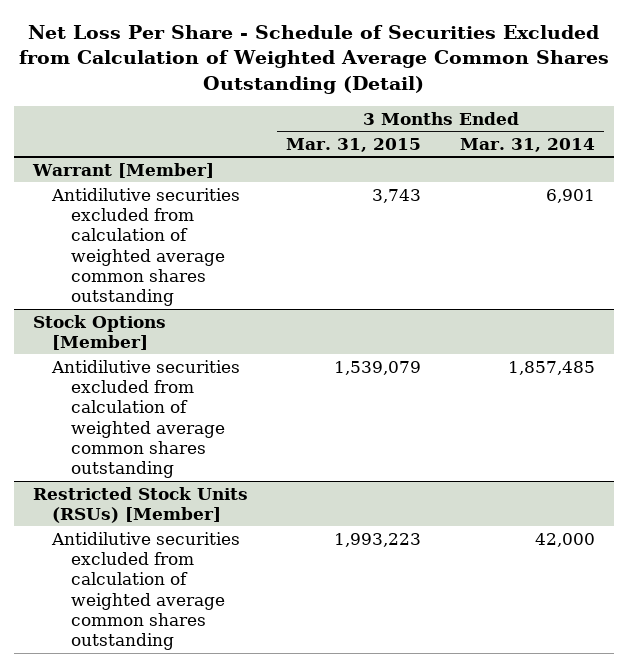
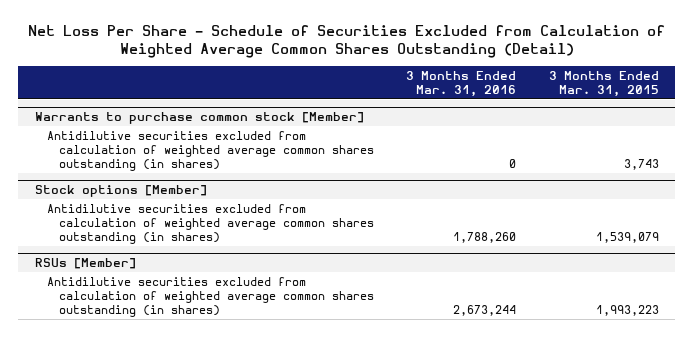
[459,137,595,152] Mar. 31, 2014 -> none
none -> [406,70,517,97] 3 Months Ended Mar. 31, 2016
[31,162,214,178] Warrant [Member] -> [34,111,364,124] Warrants to purchase common stock [Member]
[51,187,241,307] Antidilutive securities excluded from calculation of weighted average common shares outstanding -> [46,130,374,172] Antidilutive securities excluded from calculation of weighted average common shares outstanding (in shares)
[32,314,166,350] Stock Options [Member] -> [34,184,207,197] Stock options [Member]
[51,359,241,479] Antidilutive securities excluded from calculation of weighted average common shares outstanding -> [46,203,374,245] Antidilutive securities excluded from calculation of weighted average common shares outstanding (in shares)
[32,486,248,523] Restricted Stock Units (RSUs) [Member] -> [34,257,136,269] RSUs [Member]
[51,531,241,651] Antidilutive securities excluded from calculation of weighted average common shares outstanding -> [46,276,374,318] Antidilutive securities excluded from calculation of weighted average common shares outstanding (in shares)

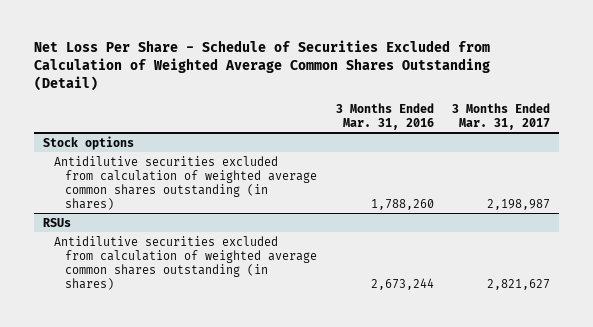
[548,70,659,97] 3 Months Ended Mar. 31, 2015 -> none
none -> [451,102,550,130] 3 Months Ended Mar. 31, 2017
[34,111,364,124] Warrants to purchase common stock [Member] -> none
[46,130,374,172] Antidilutive securities excluded from calculation of weighted average common shares outstanding (in shares) -> none
[34,184,207,197] Stock options [Member] -> [43,135,135,150] Stock options
[34,257,136,269] RSUs [Member] -> [43,217,72,227] RSUs

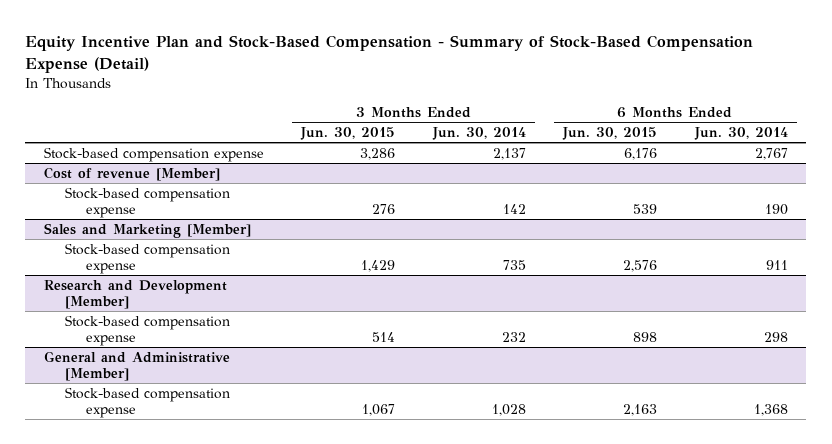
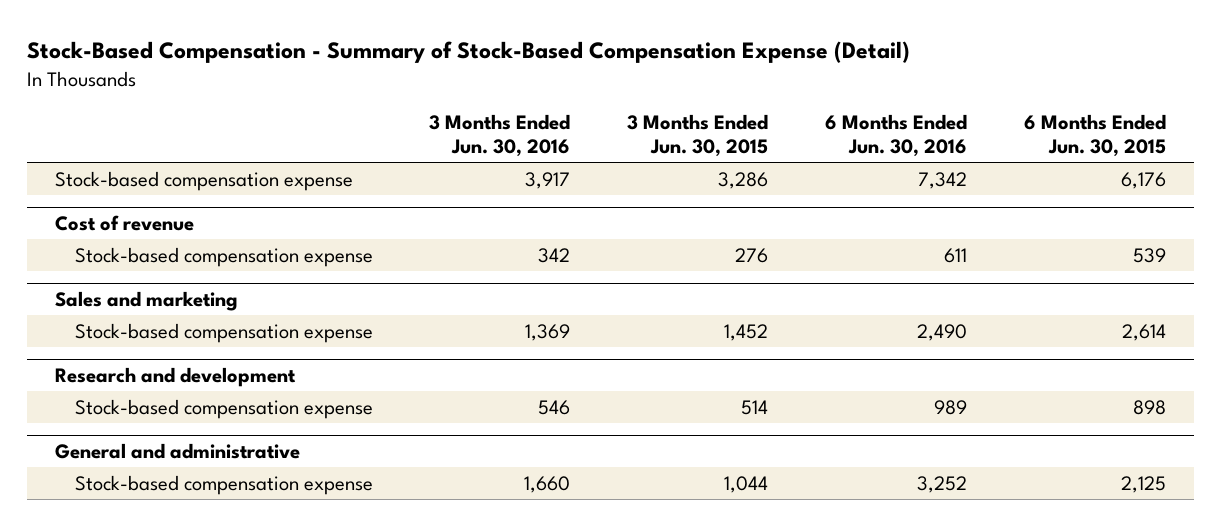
[25,35,754,73] Equity Incentive Plan and Stock-Based Compensation - Summary of Stock-Based Compensation Expense (Detail) -> [26,41,910,64] Stock-Based Compensation - Summary of Stock-Based Compensation Expense (Detail)
[431,127,526,141] Jun. 30, 2014 -> none
[693,127,788,141] Jun. 30, 2014 -> none
none -> [429,113,571,158] 3 Months Ended Jun. 30, 2016
none -> [824,113,967,158] 6 Months Ended Jun. 30, 2016
[44,166,221,181] Cost of revenue [Member] -> [54,214,194,231] Cost of revenue
[44,222,252,238] Sales and Marketing [Member] -> [54,290,238,311] Sales and marketing
[361,260,396,273] 1,429 -> [724,323,769,341] 1,452
[623,260,658,273] 2,576 -> [1121,323,1166,341] 2,614
[44,279,228,310] Research and Development [Member] -> [54,366,296,387] Research and development
[44,350,231,382] General and Administrative [Member] -> [54,442,300,459] General and administrative
[362,404,396,417] 1,067 -> [724,475,769,493] 1,044
[623,404,658,417] 2,163 -> [1120,475,1166,493] 2,125

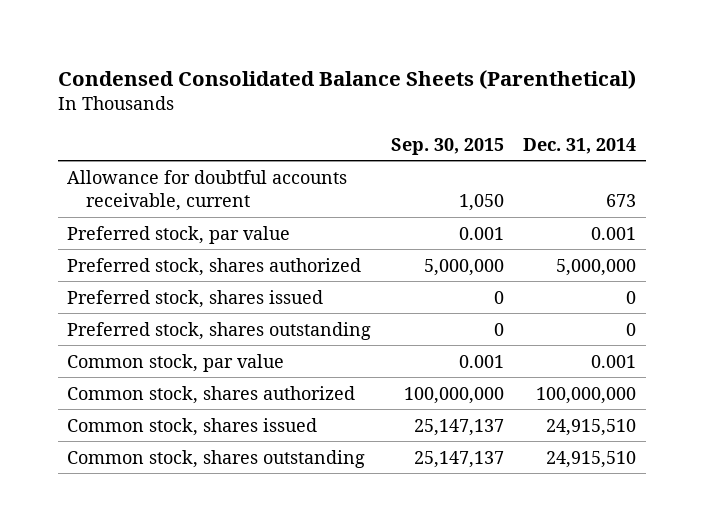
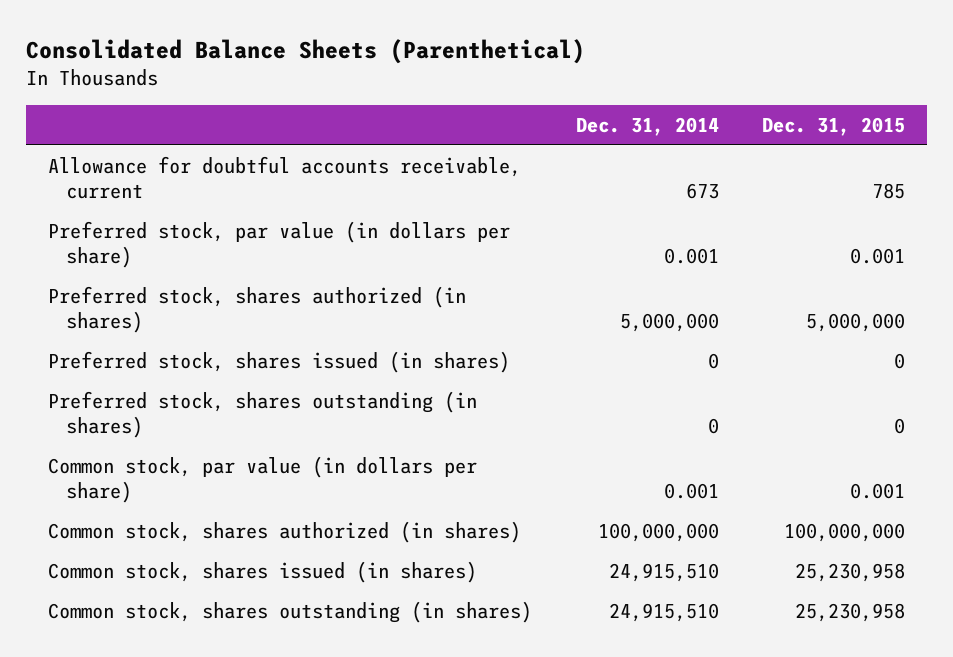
[57,69,636,89] Condensed Consolidated Balance Sheets (Parenthetical) -> [26,38,586,64] Consolidated Balance Sheets (Parenthetical)
[390,137,504,155] Sep. 30, 2015 -> none
none -> [762,116,906,136] Dec. 31, 2015
[67,225,291,244] Preferred stock, par value -> [48,221,511,268] Preferred stock, par value (in dollars per share)
[67,257,362,276] Preferred stock, shares authorized -> [48,286,467,333] Preferred stock, shares authorized (in shares)
[67,289,324,308] Preferred stock, shares issued -> [48,351,511,374] Preferred stock, shares issued (in shares)
[67,321,372,340] Preferred stock, shares outstanding -> [48,391,478,438] Preferred stock, shares outstanding (in shares)
[67,353,285,372] Common stock, par value -> [48,456,478,503] Common stock, par value (in dollars per share)
[67,385,356,404] Common stock, shares authorized -> [48,521,522,544] Common stock, shares authorized (in shares)
[67,417,318,436] Common stock, shares issued -> [48,561,478,584] Common stock, shares issued (in shares)
[67,449,366,468] Common stock, shares outstanding -> [48,601,533,624] Common stock, shares outstanding (in shares)

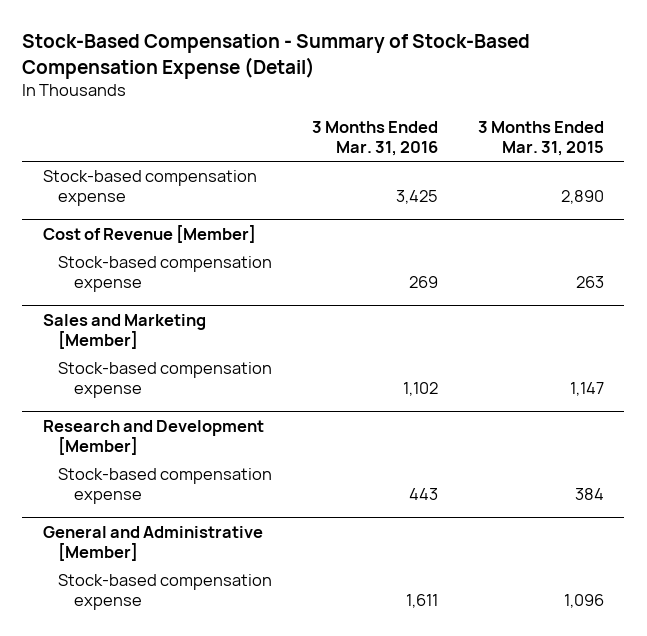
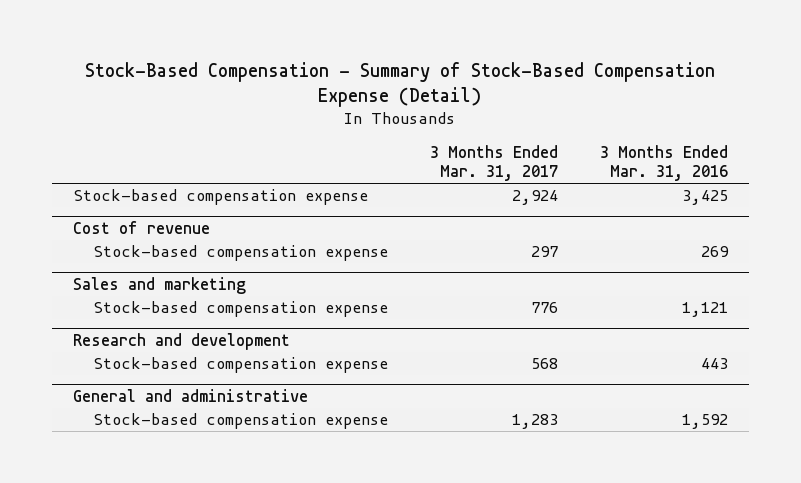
[478,121,605,157] 3 Months Ended Mar. 31, 2015 -> none
none -> [430,144,559,182] 3 Months Ended Mar. 31, 2017
[42,225,256,244] Cost of Revenue [Member] -> [72,221,210,235] Cost of revenue
[42,314,206,350] Sales and Marketing [Member] -> [72,277,246,295] Sales and marketing
[403,382,439,397] 1,102 -> [682,302,729,318] 1,121
[42,420,264,456] Research and Development [Member] -> [72,333,290,351] Research and development
[42,526,263,562] General and Administrative [Member] -> [72,389,308,403] General and administrative
[406,594,439,609] 1,611 -> [682,414,729,430] 1,592

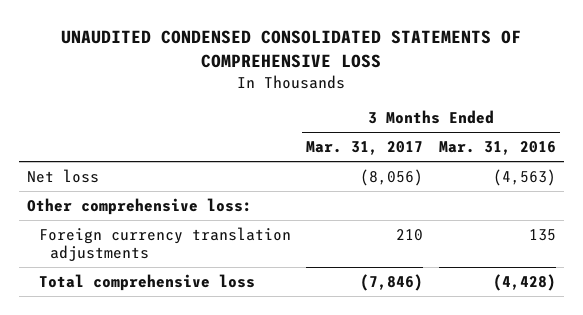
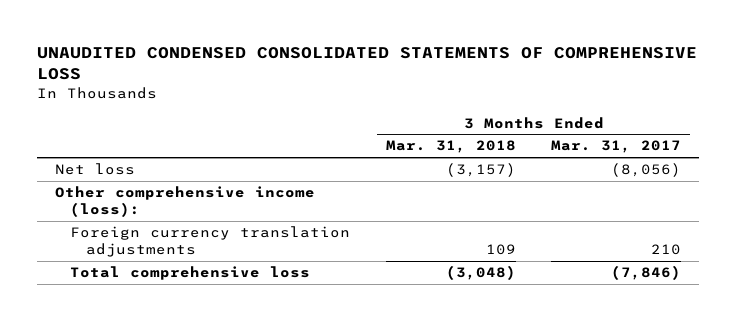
[438,140,556,155] Mar. 31, 2016 -> none
none -> [385,140,516,154] Mar. 31, 2018
[27,197,253,215] Other comprehensive loss: -> [54,186,315,218] Other comprehensive income (loss):

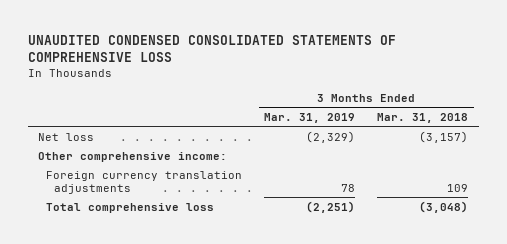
[551,140,682,154] Mar. 31, 2017 -> none
none -> [264,112,356,123] Mar. 31, 2019
[54,186,315,218] Other comprehensive income (loss): -> [38,151,228,162] Other comprehensive income:

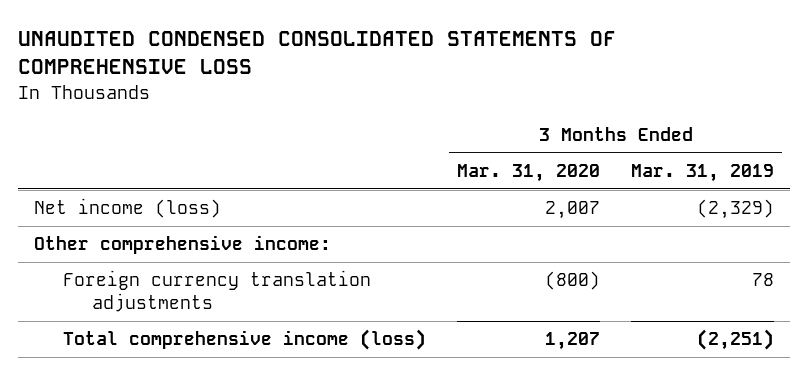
[377,112,469,123] Mar. 31, 2018 -> none
none -> [457,163,601,182] Mar. 31, 2020
[38,132,95,141] Net loss -> [33,198,221,219] Net income (loss)
[46,202,215,213] Total comprehensive loss -> [62,329,426,351] Total comprehensive income (loss)

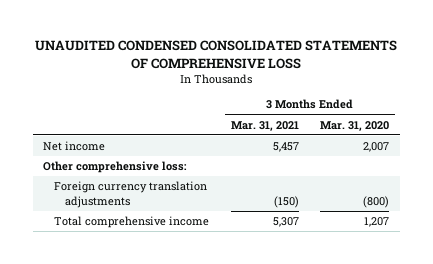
[631,163,775,182] Mar. 31, 2019 -> none
none -> [230,120,299,131] Mar. 31, 2021
[33,198,221,219] Net income (loss) -> [43,141,106,152] Net income
[33,235,331,255] Other comprehensive income: -> [43,161,188,174] Other comprehensive loss:
[62,329,426,351] Total comprehensive income (loss) -> [54,216,210,229] Total comprehensive income

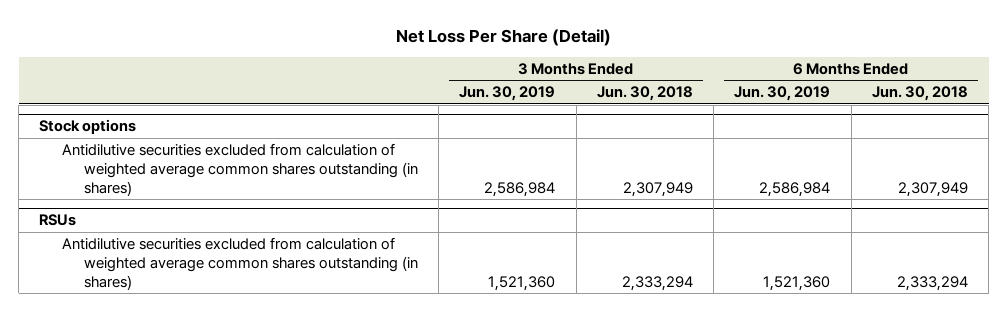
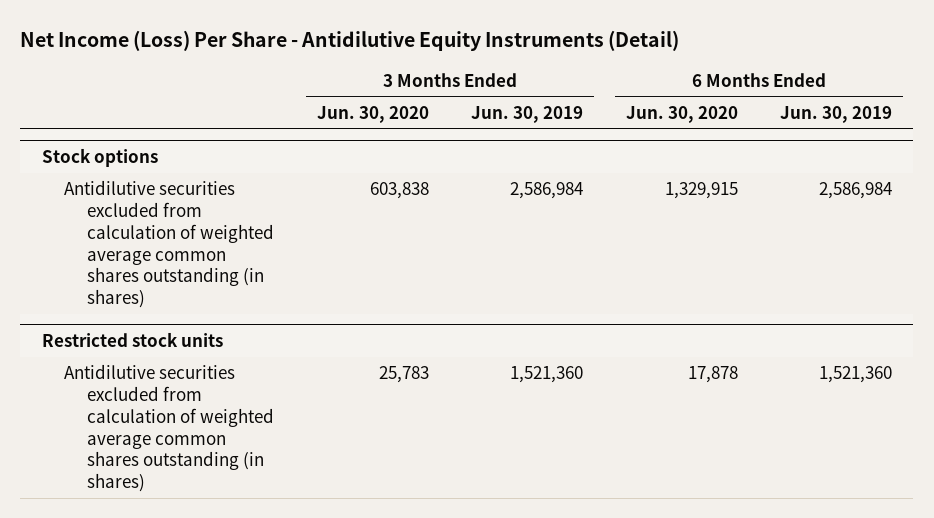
[395,28,611,46] Net Loss Per Share (Detail) -> [20,29,680,51] Net Income (Loss) Per Share - Antidilutive Equity Instruments (Detail)
[596,86,693,102] Jun. 30, 2018 -> none
[871,86,968,102] Jun. 30, 2018 -> none
none -> [316,106,429,124] Jun. 30, 2020
none -> [625,106,738,124] Jun. 30, 2020
[39,214,77,227] RSUs -> [41,332,223,348] Restricted stock units

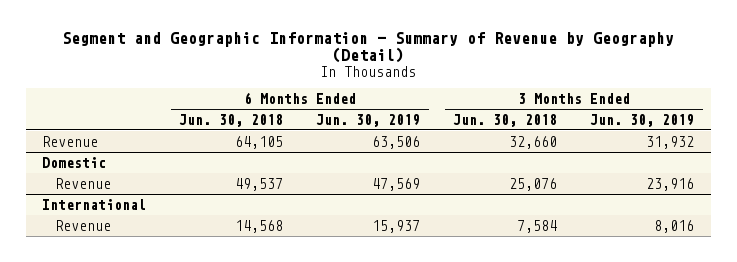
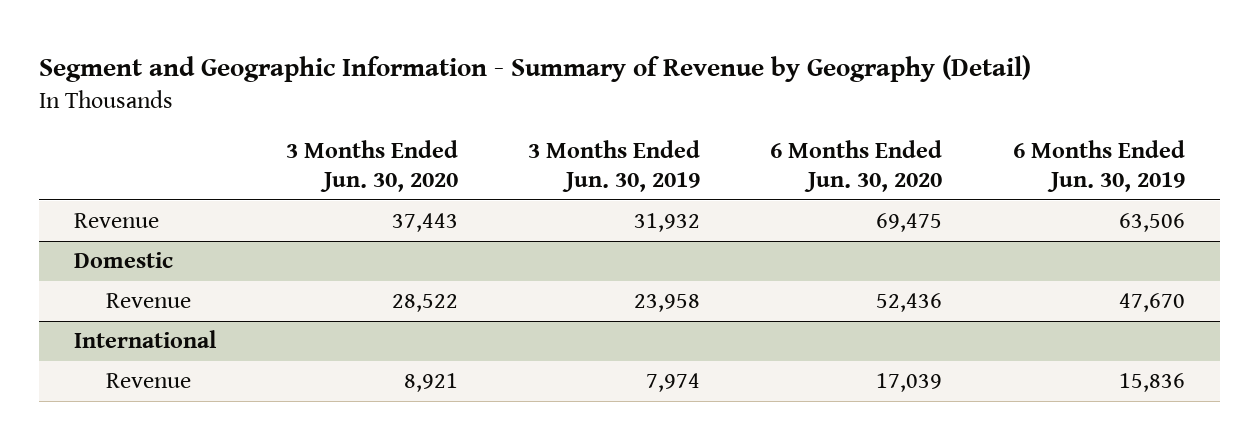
[179,113,284,127] Jun. 30, 2018 -> none
[453,113,558,127] Jun. 30, 2018 -> none
none -> [286,140,459,193] 3 Months Ended Jun. 30, 2020
none -> [770,140,943,193] 6 Months Ended Jun. 30, 2020
[372,177,421,191] 47,569 -> [1118,293,1185,313] 47,670
[646,177,695,191] 23,916 -> [634,294,701,313] 23,958
[372,219,421,233] 15,937 -> [1118,373,1185,393] 15,836
[654,219,695,233] 8,016 -> [646,373,701,393] 7,974

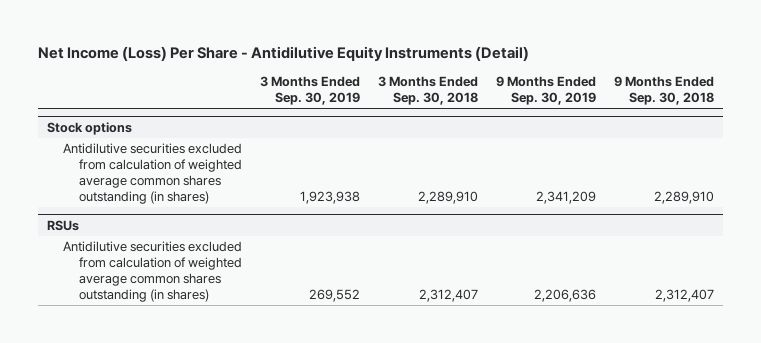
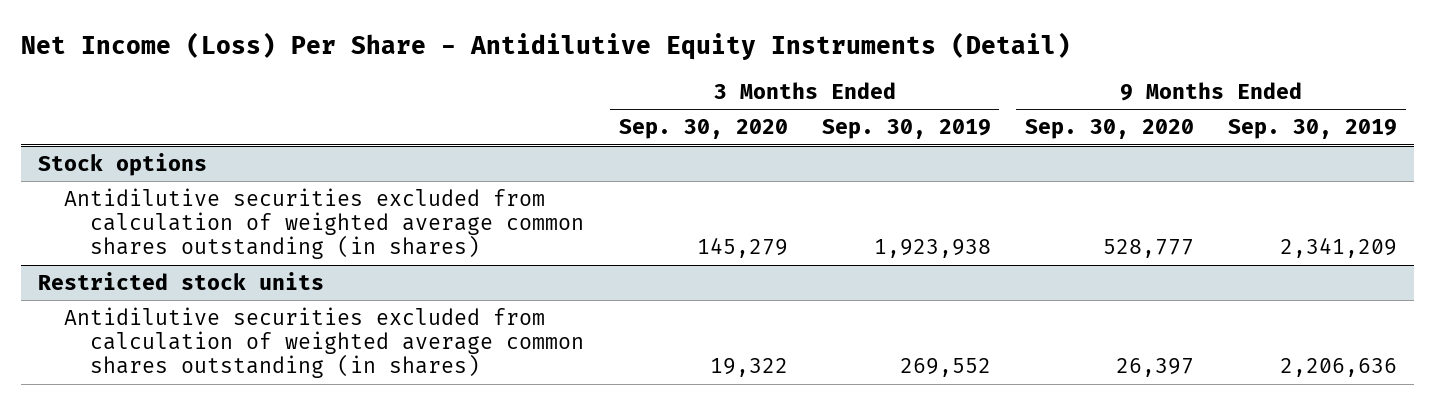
[377,76,478,106] 3 Months Ended Sep. 30, 2018 -> none
[613,76,714,106] 9 Months Ended Sep. 30, 2018 -> none
none -> [618,119,788,140] Sep. 30, 2020
none -> [1024,119,1194,140] Sep. 30, 2020
[47,220,80,232] RSUs -> [38,271,325,290] Restricted stock units

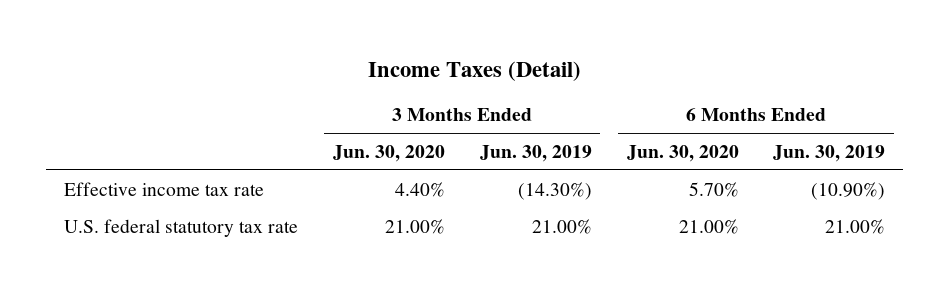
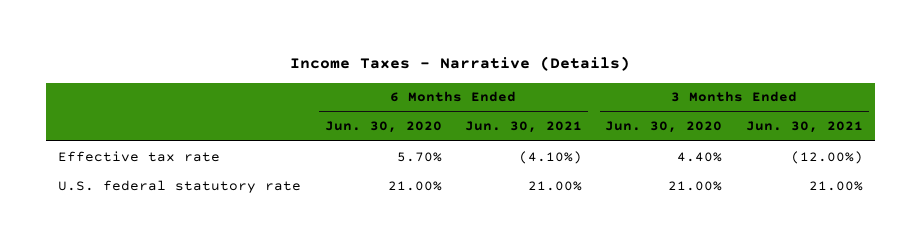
[367,60,581,81] Income Taxes (Detail) -> [290,56,631,72] Income Taxes - Narrative (Details)
[479,144,592,162] Jun. 30, 2019 -> none
[773,144,886,162] Jun. 30, 2019 -> none
none -> [464,121,582,134] Jun. 30, 2021
none -> [745,121,863,134] Jun. 30, 2021
[63,181,264,196] Effective income tax rate -> [58,150,221,162] Effective tax rate
[63,218,298,237] U.S. federal statutory tax rate -> [58,179,302,193] U.S. federal statutory rate

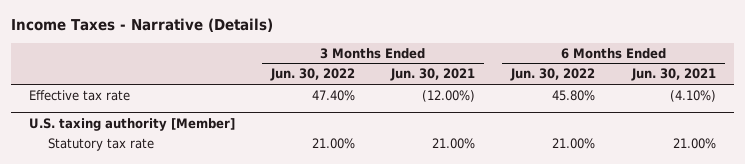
[324,121,442,134] Jun. 30, 2020 -> none
[605,121,723,134] Jun. 30, 2020 -> none
none -> [270,68,356,82] Jun. 30, 2022
none -> [510,68,596,82] Jun. 30, 2022
none -> [28,117,235,131] U.S. taxing authority [Member]
[58,179,302,193] U.S. federal statutory rate -> [47,137,154,151] Statutory tax rate

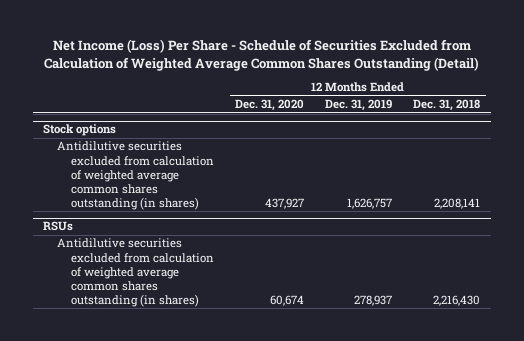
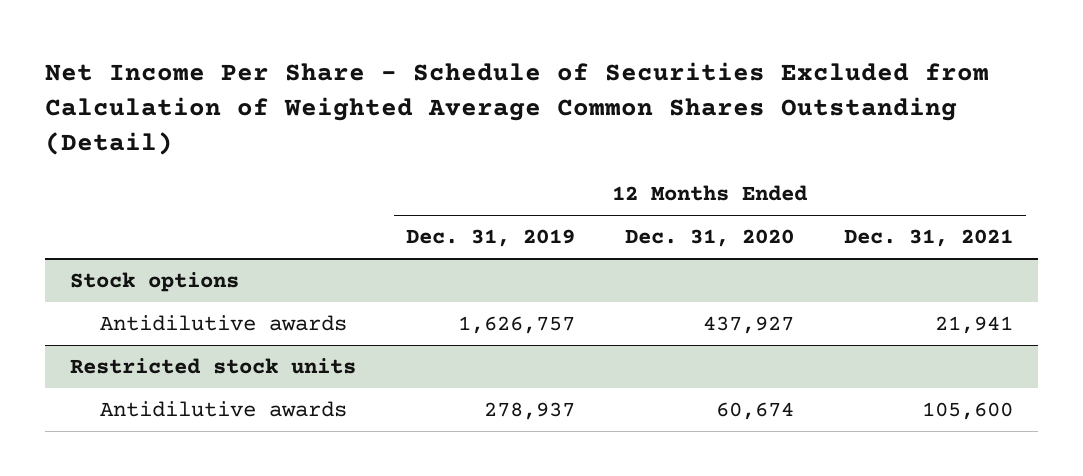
[43,39,479,71] Net Income (Loss) Per Share - Schedule of Securities Excluded from Calculation of Weighted Average Common Shares Outstanding (Detail) -> [45,62,990,155] Net Income Per Share - Schedule of Securities Excluded from Calculation of Weighted Average Common Shares Outstanding (Detail)
[413,99,481,112] Dec. 31, 2018 -> none
none -> [844,229,1014,248] Dec. 31, 2021
[57,141,214,210] Antidilutive securities excluded from calculation of weighted average common shares outstanding (in shares) -> [99,314,347,331] Antidilutive awards
[43,221,74,232] RSUs -> [70,357,357,374] Restricted stock units
[57,238,214,307] Antidilutive securities excluded from calculation of weighted average common shares outstanding (in shares) -> [99,400,347,417] Antidilutive awards

